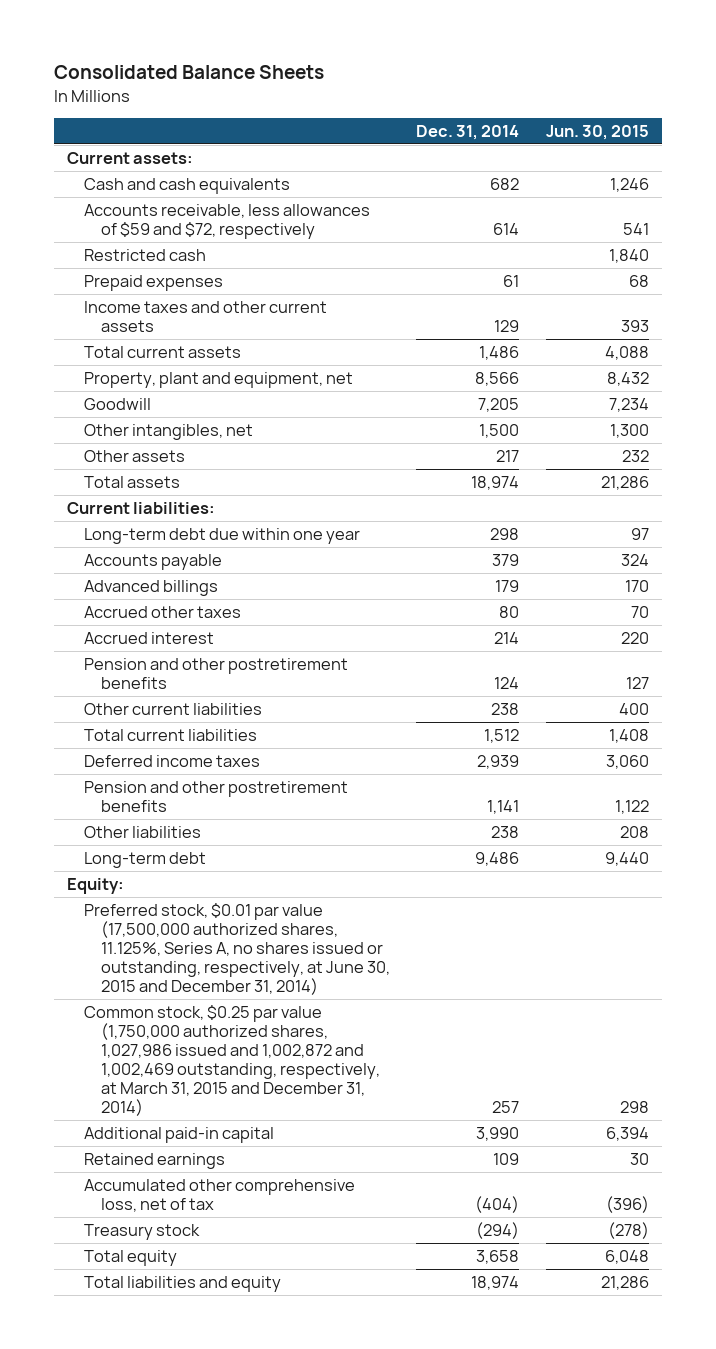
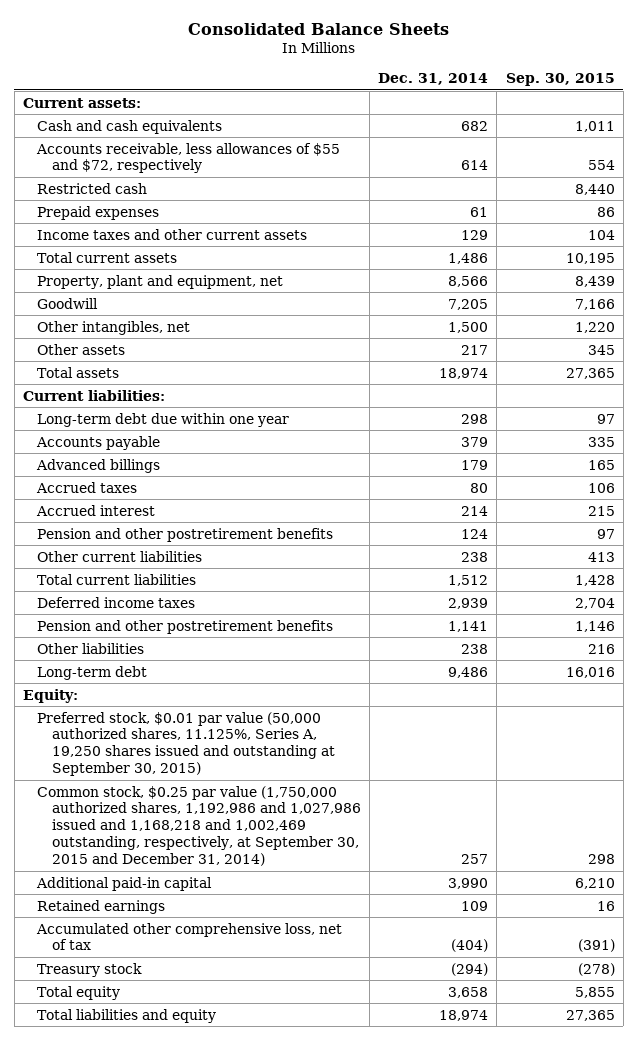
[545,124,649,140] Jun. 30, 2015 -> none
none -> [505,72,615,86] Sep. 30, 2015
[83,203,370,239] Accounts receivable, less allowances of $59 and $72, respectively -> [36,142,341,174] Accounts receivable, less allowances of $55 and $72, respectively
[83,605,241,618] Accrued other taxes -> [36,481,138,493] Accrued taxes
[83,902,390,996] Preferred stock, $0.01 par value (17,500,000 authorized shares, 11.125%, Series A, no shares issued or outstanding, respectively, at June 30, 2015 and December 31, 2014) -> [37,711,335,776] Preferred stock, $0.01 par value (50,000 authorized shares, 11.125%, Series A, 19,250 shares issued and outstanding at September 30, 2015)
[83,1004,380,1117] Common stock, $0.25 par value (1,750,000 authorized shares, 1,027,986 issued and 1,002,872 and 1,002,469 outstanding, respectively, at March 31, 2015 and December 31, 2014) -> [37,785,361,866] Common stock, $0.25 par value (1,750,000 authorized shares, 1,192,986 and 1,027,986 issued and 1,168,218 and 1,002,469 outstanding, respectively, at September 30, 2015 and December 31, 2014)

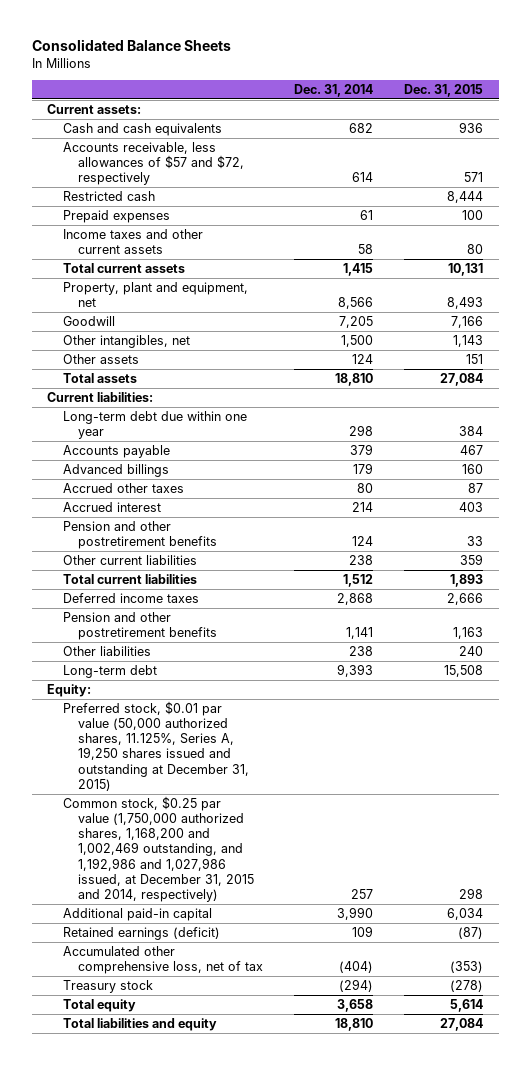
[505,72,615,86] Sep. 30, 2015 -> none
none -> [404,83,484,97] Dec. 31, 2015
[36,142,341,174] Accounts receivable, less allowances of $55 and $72, respectively -> [62,141,244,186] Accounts receivable, less allowances of $57 and $72, respectively
[461,229,489,240] 129 -> [357,244,373,255] 58
[448,252,489,264] 1,486 -> [342,262,373,276] 1,415
[461,344,489,355] 217 -> [351,353,373,364] 124
[439,367,489,379] 18,974 -> [334,372,373,386] 18,810
[36,481,138,493] Accrued taxes -> [62,482,184,493] Accrued other taxes
[448,597,489,609] 2,939 -> [336,592,373,605] 2,868
[448,666,489,678] 9,486 -> [336,663,373,677] 9,393
[37,711,335,776] Preferred stock, $0.01 par value (50,000 authorized shares, 11.125%, Series A, 19,250 shares issued and outstanding at September 30, 2015) -> [62,700,249,791] Preferred stock, $0.01 par value (50,000 authorized shares, 11.125%, Series A, 19,250 shares issued and outstanding at December 31, 2015)
[37,785,361,866] Common stock, $0.25 par value (1,750,000 authorized shares, 1,192,986 and 1,027,986 issued and 1,168,218 and 1,002,469 outstanding, respectively, at September 30, 2015 and December 31, 2014) -> [62,795,254,902] Common stock, $0.25 par value (1,750,000 authorized shares, 1,168,200 and 1,002,469 outstanding, and 1,192,986 and 1,027,986 issued, at December 31, 2015 and 2014, respectively)
[37,899,166,914] Retained earnings -> [62,926,220,940] Retained earnings (deficit)
[439,1009,489,1021] 18,974 -> [334,1017,373,1031] 18,810

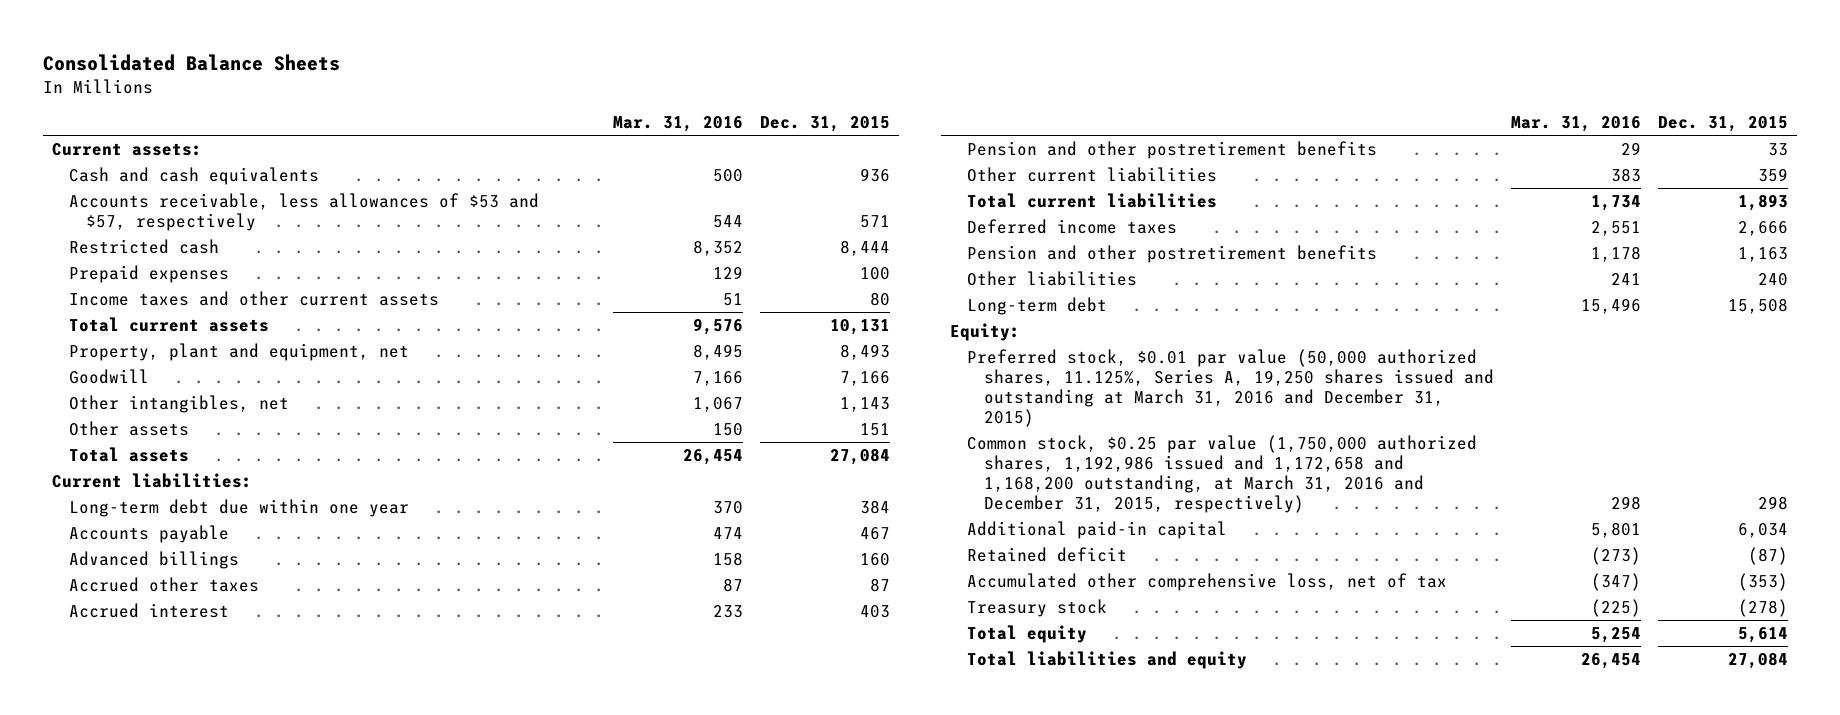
[293,83,373,97] Dec. 31, 2014 -> none
none -> [613,116,744,133] Mar. 31, 2016
[62,141,244,186] Accounts receivable, less allowances of $57 and $72, respectively -> [68,192,539,231] Accounts receivable, less allowances of $53 and $57, respectively
[62,700,249,791] Preferred stock, $0.01 par value (50,000 authorized shares, 11.125%, Series A, 19,250 shares issued and outstanding at December 31, 2015) -> [966,348,1494,428] Preferred stock, $0.01 par value (50,000 authorized shares, 11.125%, Series A, 19,250 shares issued and outstanding at March 31, 2016 and December 31, 2015)
[62,795,254,902] Common stock, $0.25 par value (1,750,000 authorized shares, 1,168,200 and 1,002,469 outstanding, and 1,192,986 and 1,027,986 issued, at December 31, 2015 and 2014, respectively) -> [966,434,1477,514] Common stock, $0.25 par value (1,750,000 authorized shares, 1,192,986 issued and 1,172,658 and 1,168,200 outstanding, at March 31, 2016 and December 31, 2015, respectively)
[62,926,220,940] Retained earnings (deficit) -> [966,546,1127,562] Retained deficit

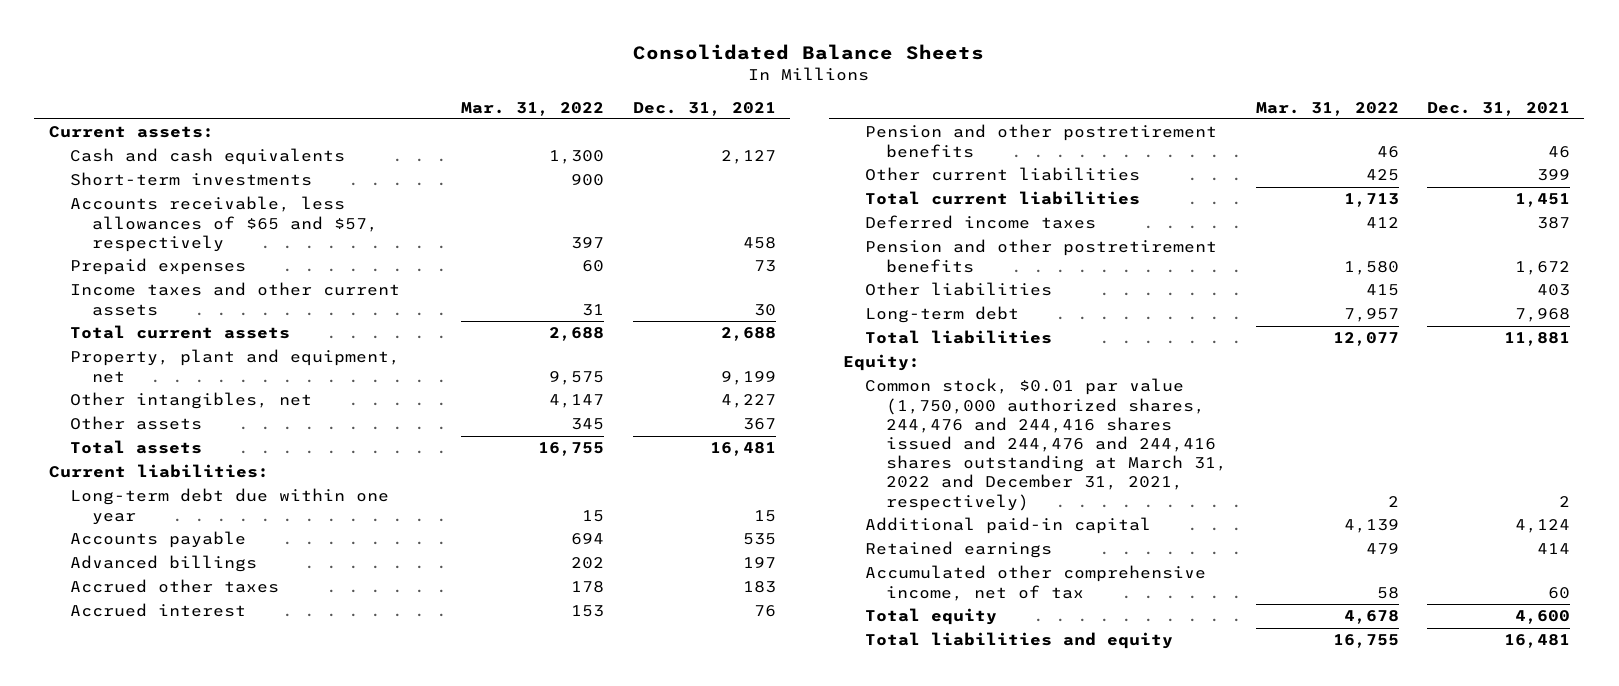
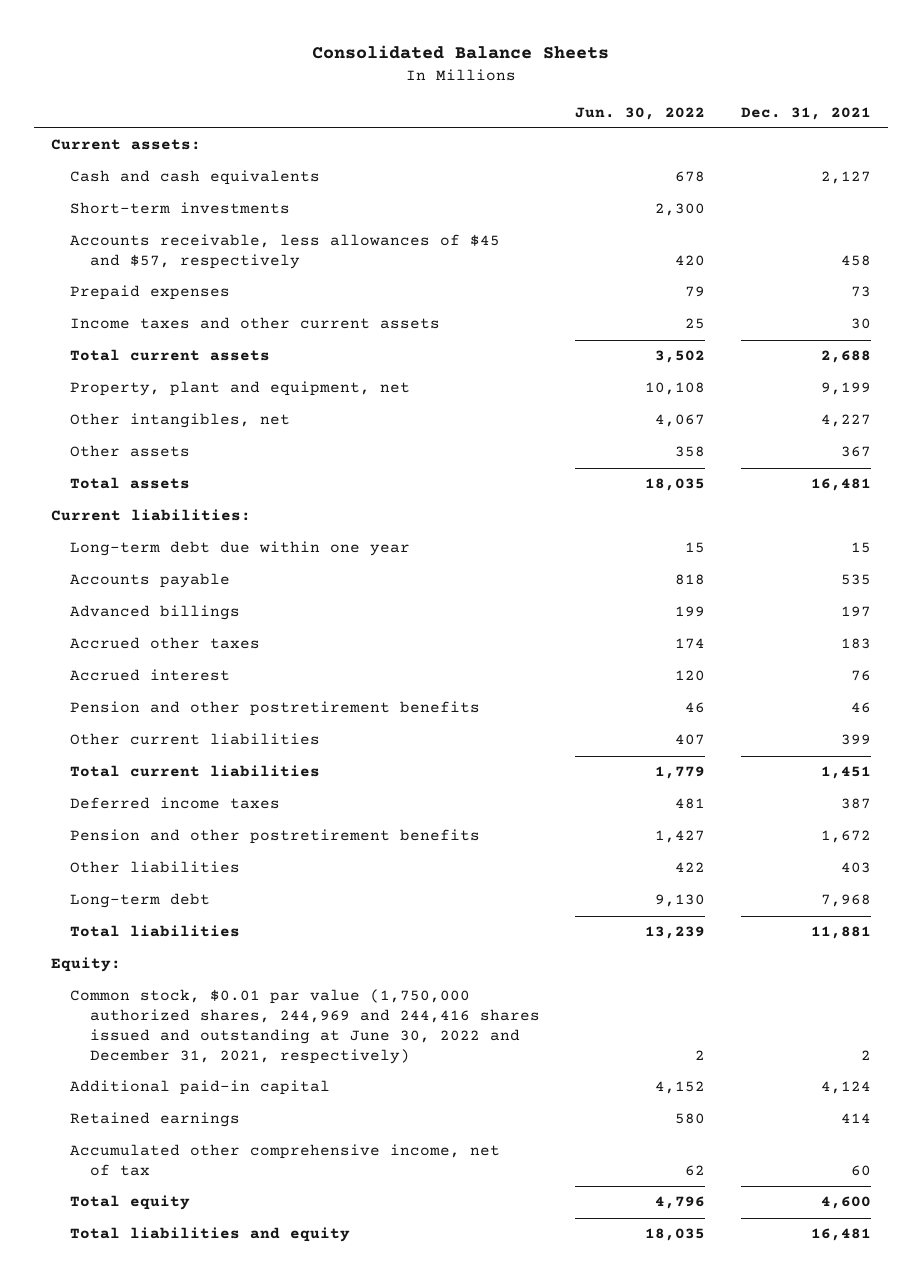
[461,101,605,116] Mar. 31, 2022 -> none
none -> [575,106,706,120] Jun. 30, 2022
[70,196,379,252] Accounts receivable, less allowances of $65 and $57, respectively -> [70,234,501,270] Accounts receivable, less allowances of $45 and $57, respectively
[864,378,1228,511] Common stock, $0.01 par value (1,750,000 authorized shares, 244,476 and 244,416 shares issued and 244,476 and 244,416 shares outstanding at March 31, 2022 and December 31, 2021, respectively) -> [70,989,540,1064] Common stock, $0.01 par value (1,750,000 authorized shares, 244,969 and 244,416 shares issued and outstanding at June 30, 2022 and December 31, 2021, respectively)

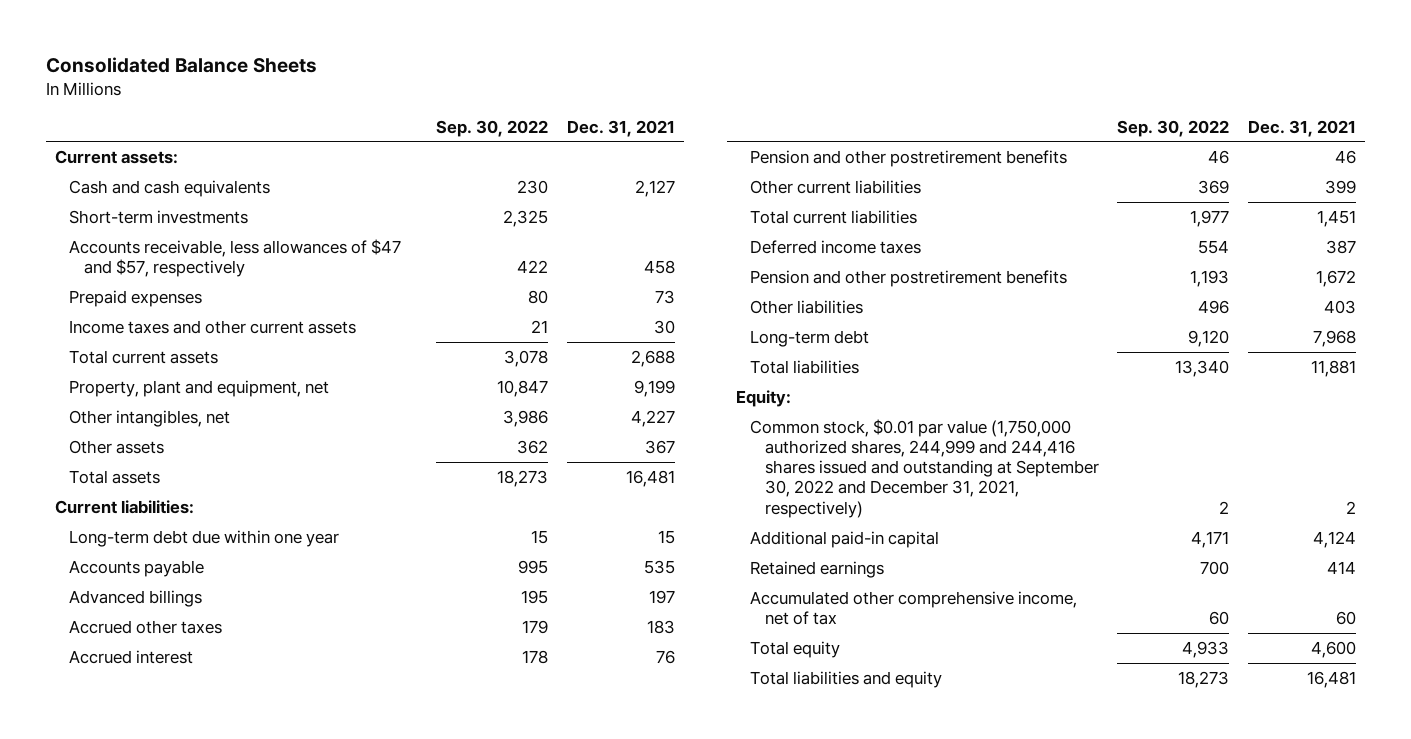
[575,106,706,120] Jun. 30, 2022 -> none
none -> [436,119,549,137] Sep. 30, 2022
[70,234,501,270] Accounts receivable, less allowances of $45 and $57, respectively -> [69,238,402,278] Accounts receivable, less allowances of $47 and $57, respectively
[70,989,540,1064] Common stock, $0.01 par value (1,750,000 authorized shares, 244,969 and 244,416 shares issued and outstanding at June 30, 2022 and December 31, 2021, respectively) -> [750,418,1099,518] Common stock, $0.01 par value (1,750,000 authorized shares, 244,999 and 244,416 shares issued and outstanding at September 30, 2022 and December 31, 2021, respectively)

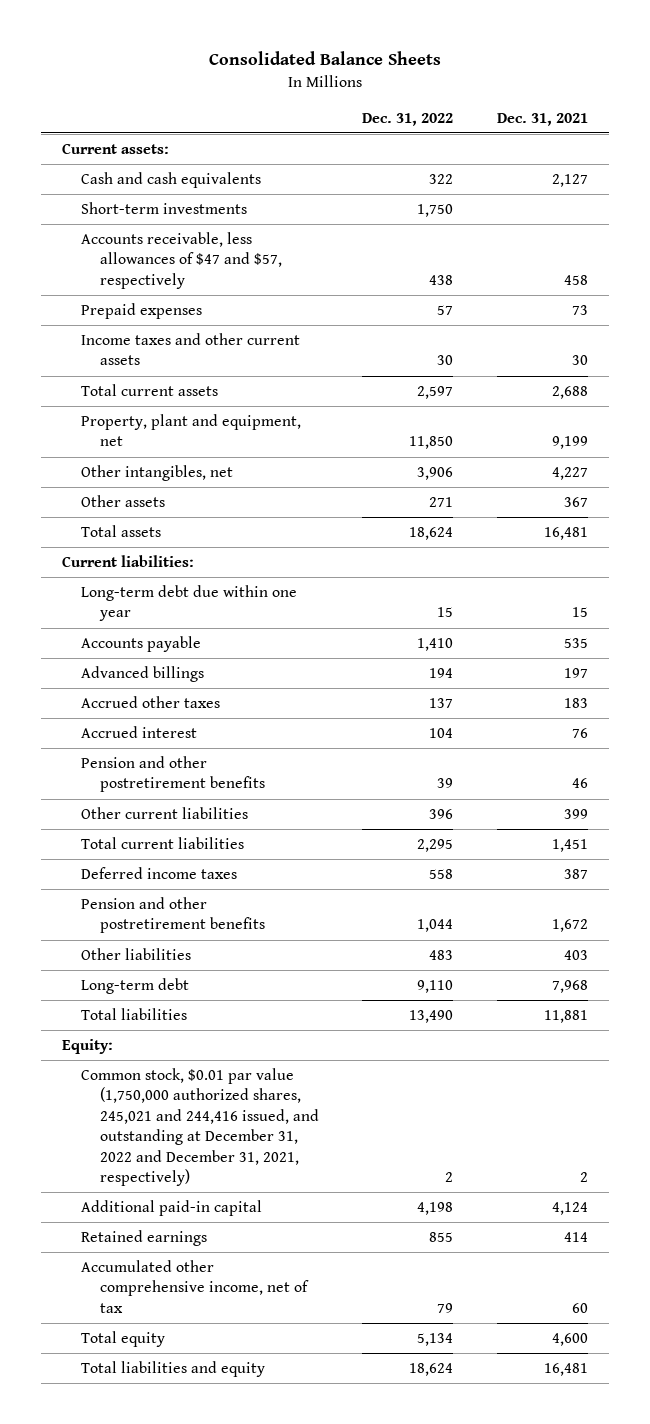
[436,119,549,137] Sep. 30, 2022 -> none
none -> [362,112,454,126] Dec. 31, 2022
[750,418,1099,518] Common stock, $0.01 par value (1,750,000 authorized shares, 244,999 and 244,416 shares issued and outstanding at September 30, 2022 and December 31, 2021, respectively) -> [81,1068,320,1187] Common stock, $0.01 par value (1,750,000 authorized shares, 245,021 and 244,416 issued, and outstanding at December 31, 2022 and December 31, 2021, respectively)

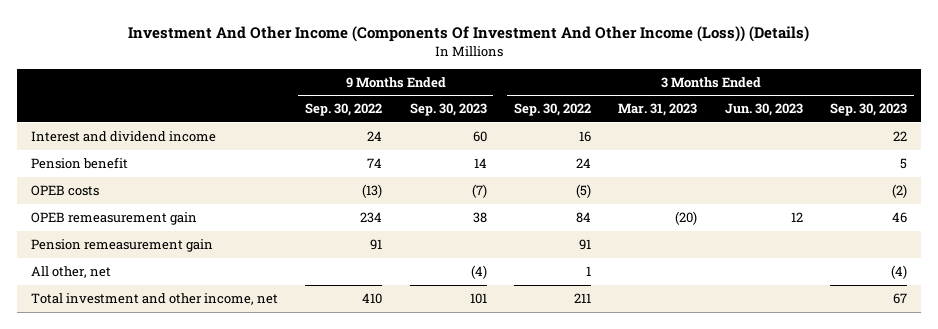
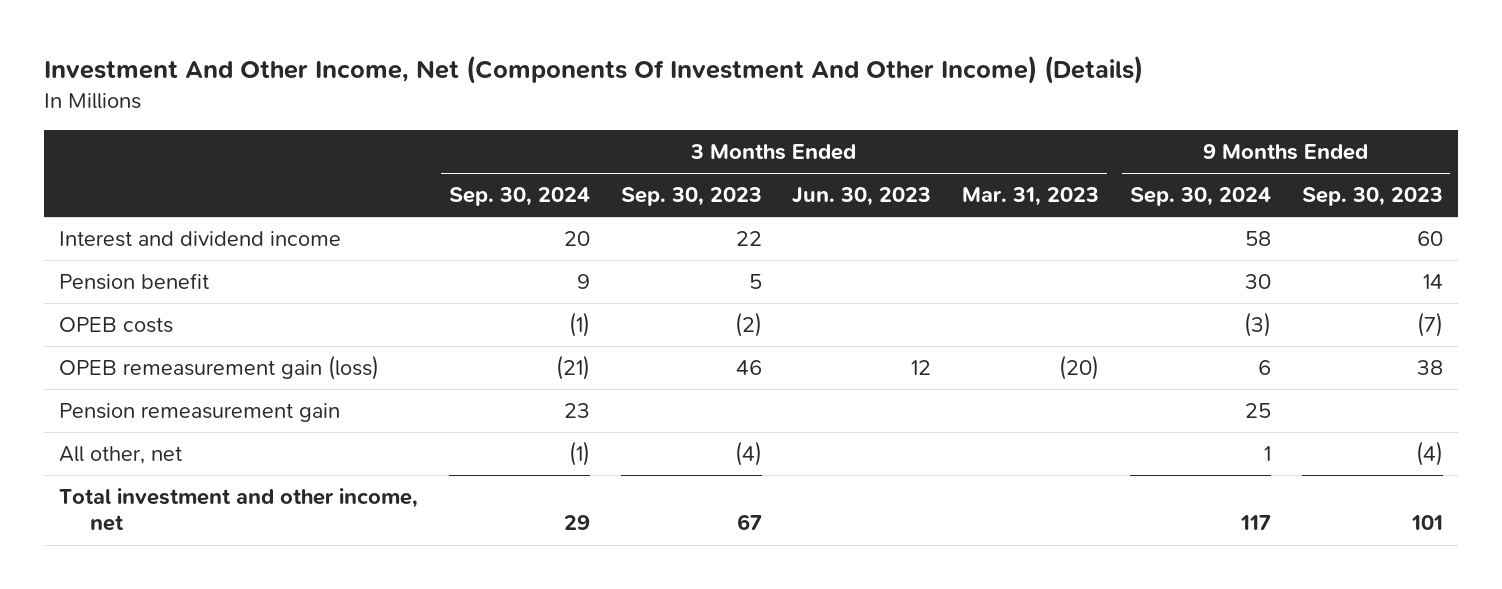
[127,25,809,42] Investment And Other Income (Components Of Investment And Other Income (Loss)) (Details) -> [43,54,1143,84] Investment And Other Income, Net (Components Of Investment And Other Income) (Details)
[305,103,383,117] Sep. 30, 2022 -> none
[513,103,591,117] Sep. 30, 2022 -> none
none -> [448,187,590,207] Sep. 30, 2024
none -> [1129,187,1271,207] Sep. 30, 2024
[30,212,197,226] OPEB remeasurement gain -> [59,355,380,381] OPEB remeasurement gain (loss)

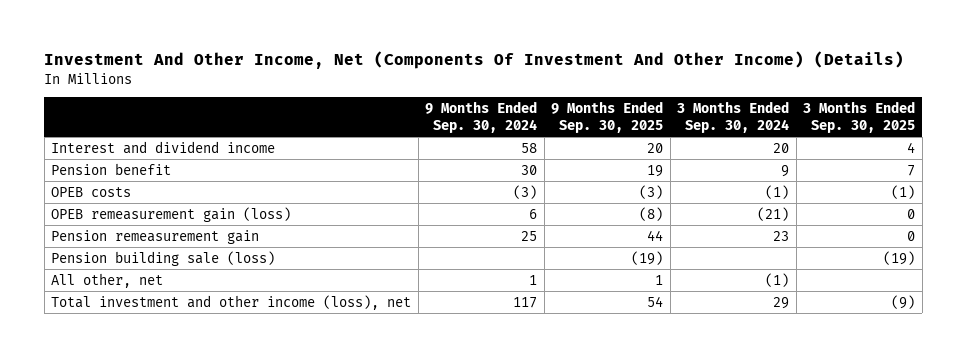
[620,187,762,207] Sep. 30, 2023 -> none
[792,187,932,207] Jun. 30, 2023 -> none
[962,187,1100,207] Mar. 31, 2023 -> none
[1301,187,1443,207] Sep. 30, 2023 -> none
none -> [551,101,664,133] 9 Months Ended Sep. 30, 2025
none -> [803,101,916,133] 3 Months Ended Sep. 30, 2025
none -> [51,250,276,266] Pension building sale (loss)
[59,488,419,532] Total investment and other income, net -> [51,294,412,310] Total investment and other income (loss), net

